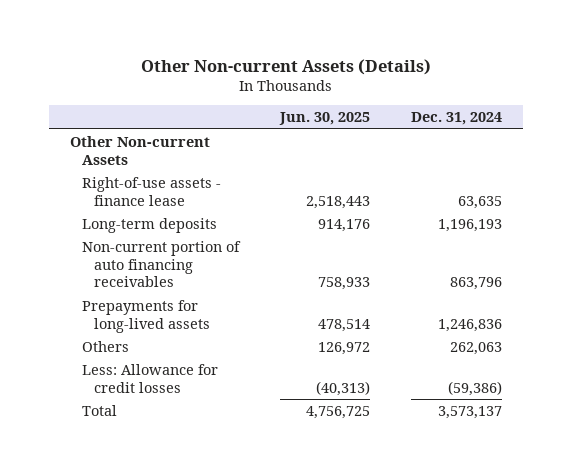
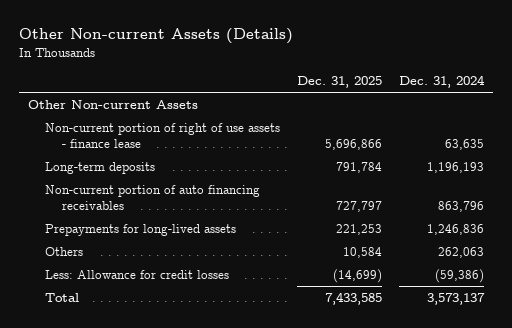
[279,112,371,126] Jun. 30, 2025 -> none
none -> [296,76,382,89] Dec. 31, 2025
[81,176,221,206] Right-of-use assets - finance lease -> [44,122,280,148] Non-current portion of right of use assets - finance lease

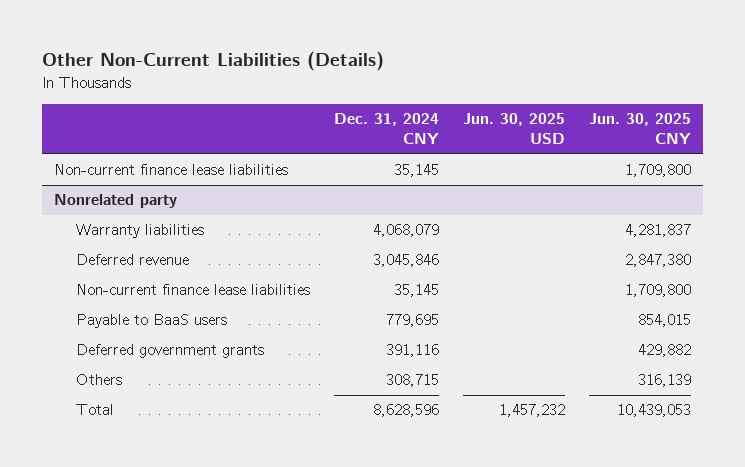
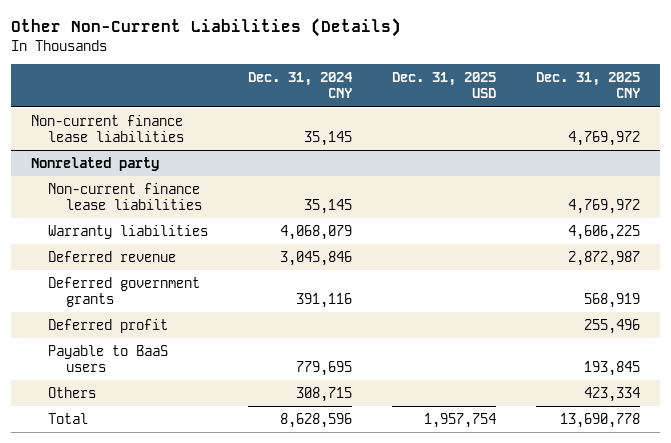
[462,112,565,145] Jun. 30, 2025 USD -> none
[589,112,692,145] Jun. 30, 2025 CNY -> none
none -> [392,72,497,99] Dec. 31, 2025 USD
none -> [536,72,641,99] Dec. 31, 2025 CNY
[75,284,310,296] Non-current finance lease liabilities -> [48,182,202,211] Non-current finance lease liabilities
none -> [48,318,169,333] Deferred profit
[75,314,227,329] Payable to BaaS users -> [48,344,169,373] Payable to BaaS users

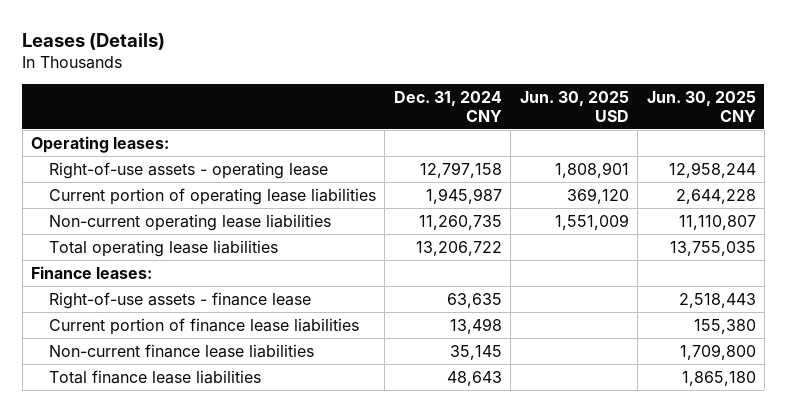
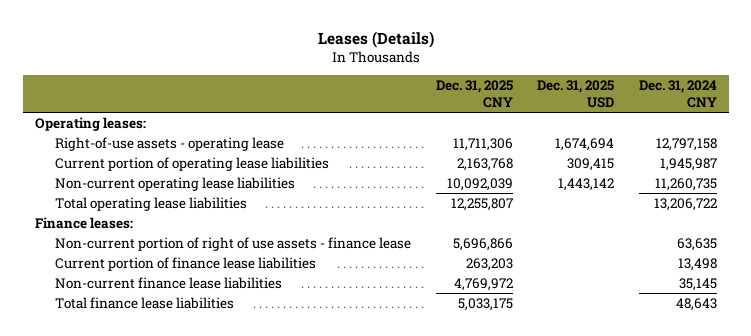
[519,91,629,122] Jun. 30, 2025 USD -> none
[646,91,756,122] Jun. 30, 2025 CNY -> none
none -> [435,80,513,108] Dec. 31, 2025 CNY
none -> [537,80,615,108] Dec. 31, 2025 USD
[49,291,312,309] Right-of-use assets - finance lease -> [55,237,412,252] Non-current portion of right of use assets - finance lease

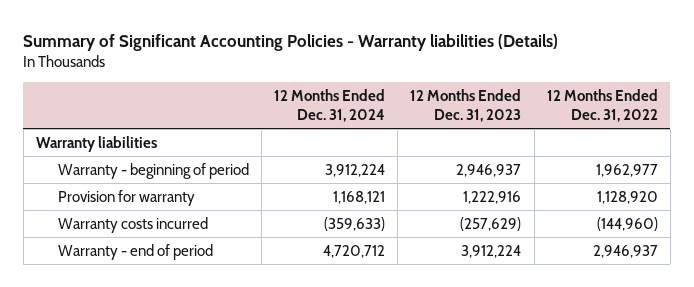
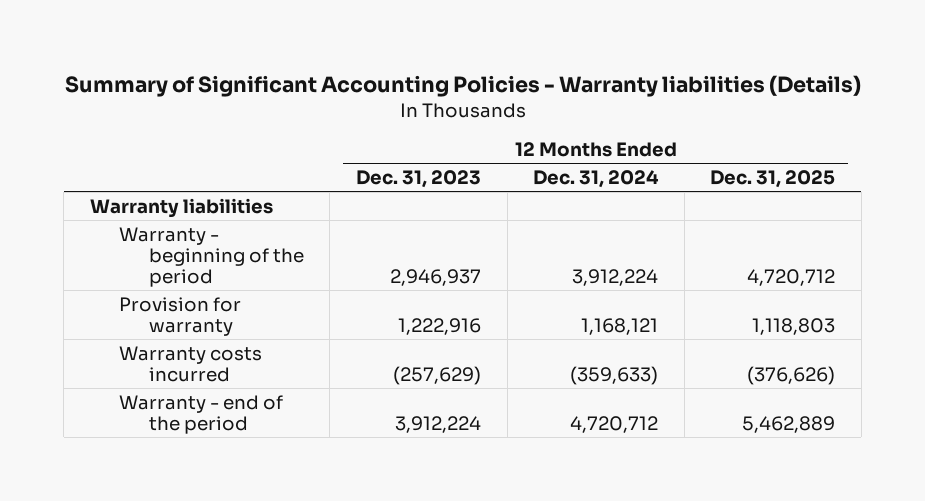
[546,88,658,122] 12 Months Ended Dec. 31, 2022 -> none
none -> [710,169,836,188] Dec. 31, 2025
[57,162,249,179] Warranty - beginning of period -> [119,226,304,287] Warranty - beginning of the period
[57,243,213,260] Warranty - end of period -> [119,394,284,434] Warranty - end of the period

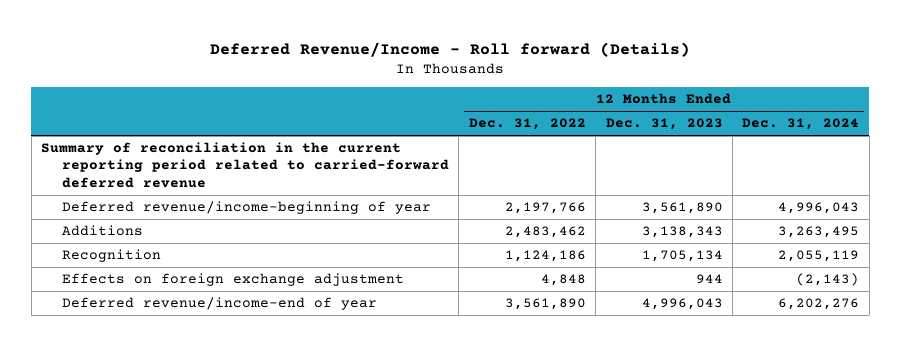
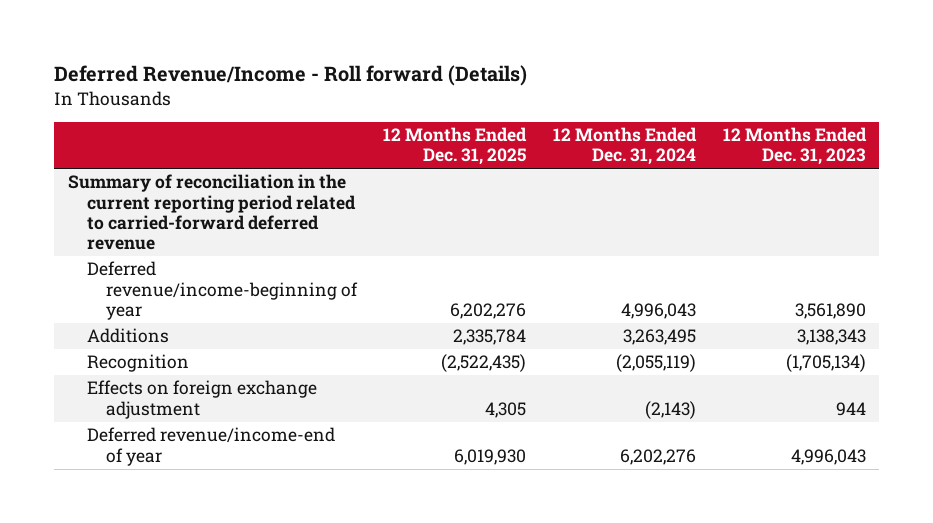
[468,118,586,131] Dec. 31, 2022 -> none
none -> [383,127,528,166] 12 Months Ended Dec. 31, 2025
[641,250,723,263] 1,705,134 -> [785,354,866,373] (1,705,134)
[778,250,860,263] 2,055,119 -> [615,354,696,373] (2,055,119)

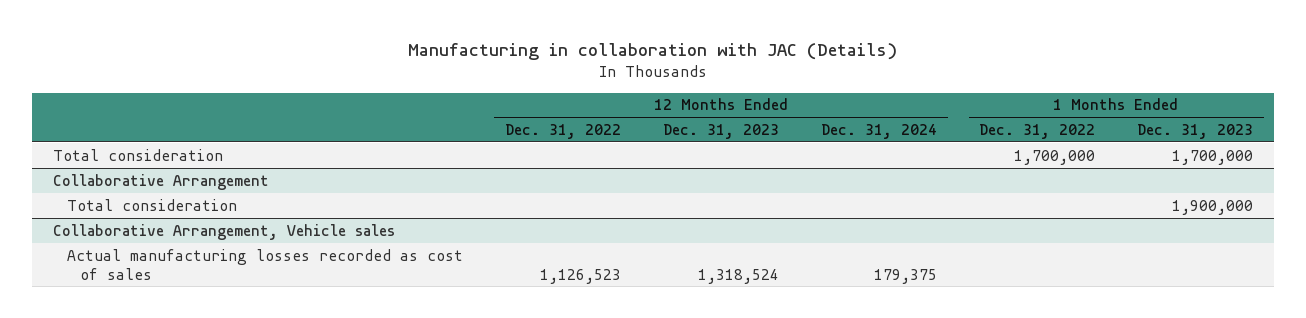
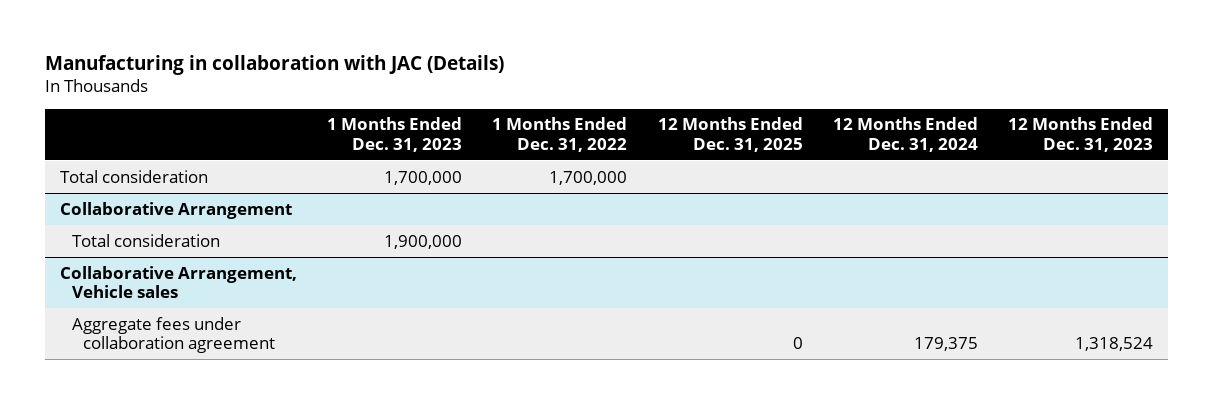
[504,123,621,139] Dec. 31, 2022 -> none
none -> [657,117,803,152] 12 Months Ended Dec. 31, 2025
[66,248,463,280] Actual manufacturing losses recorded as cost of sales -> [71,316,276,353] Aggregate fees under collaboration agreement

